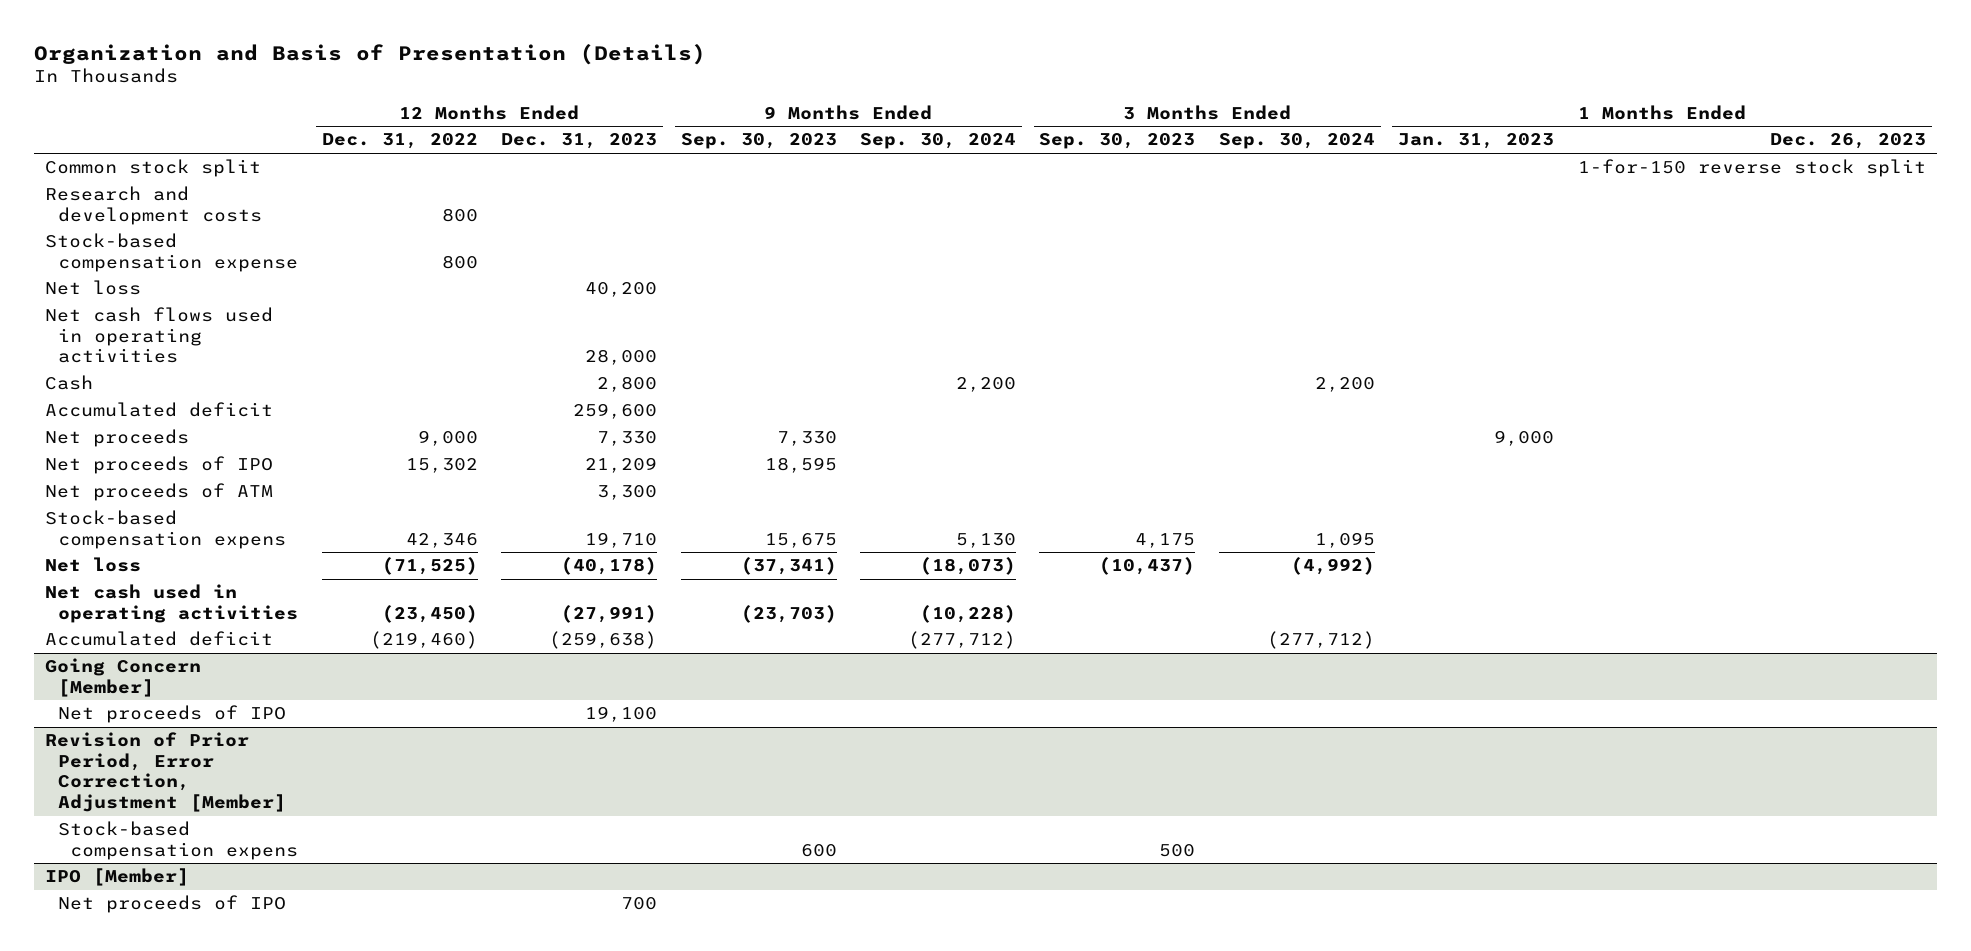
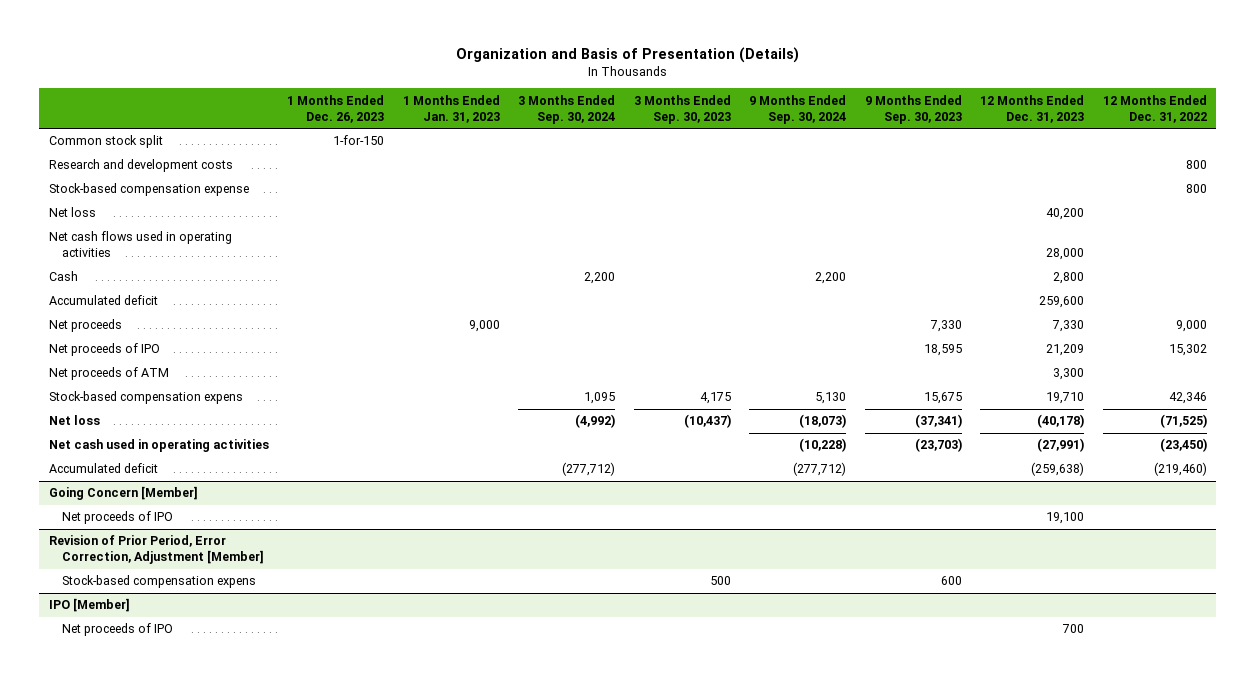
[1577,159,1926,178] 1-for-150 reverse stock split -> [333,135,385,146] 1-for-150

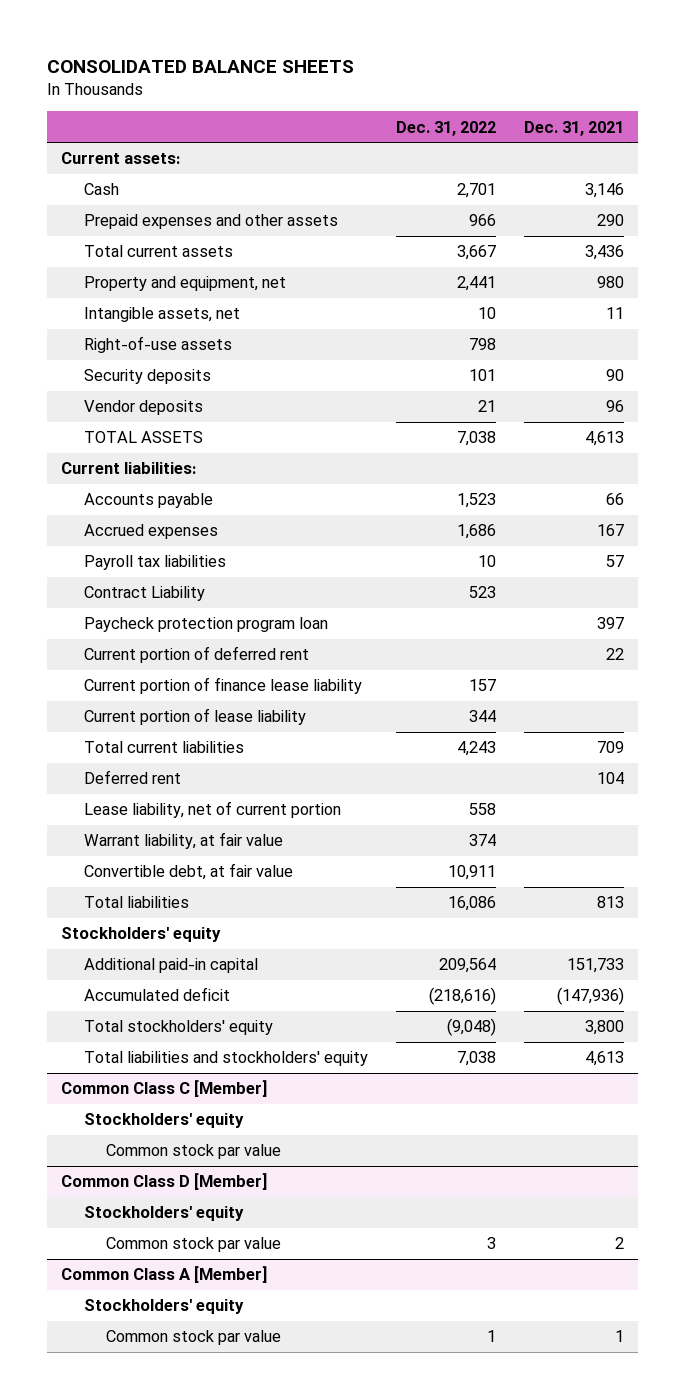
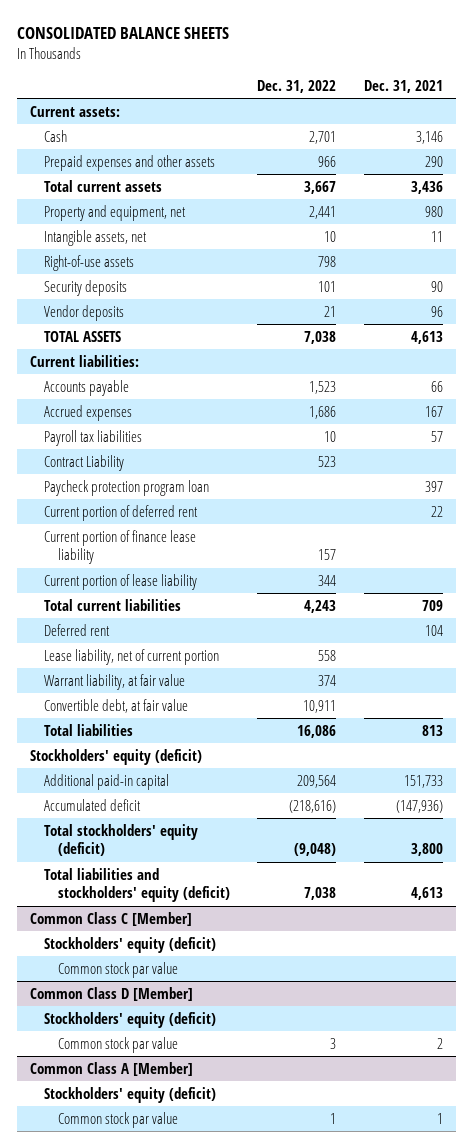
[60,927,221,943] Stockholders' equity -> [30,748,203,765] Stockholders' equity (deficit)
[83,1020,273,1036] Total stockholders' equity -> [44,823,199,857] Total stockholders' equity (deficit)
[83,1051,368,1067] Total liabilities and stockholders' equity -> [44,867,230,903] Total liabilities and stockholders' equity (deficit)
[83,1113,244,1129] Stockholders' equity -> [44,936,217,953] Stockholders' equity (deficit)
[83,1206,244,1222] Stockholders' equity -> [44,1011,217,1028] Stockholders' equity (deficit)
[83,1299,244,1315] Stockholders' equity -> [44,1086,217,1103] Stockholders' equity (deficit)

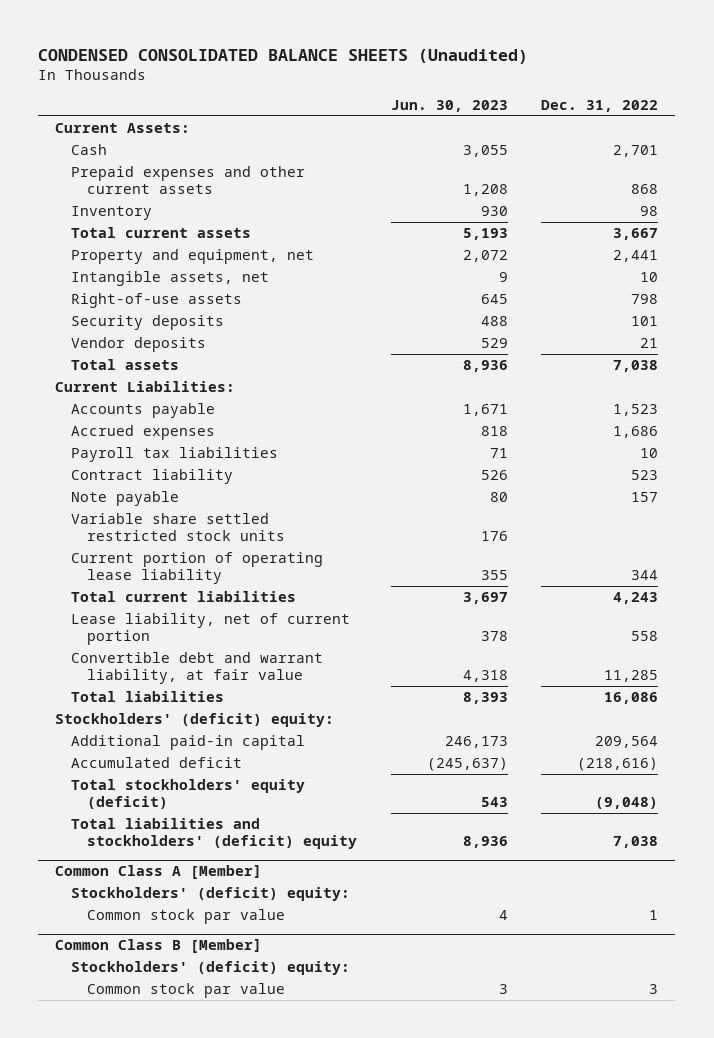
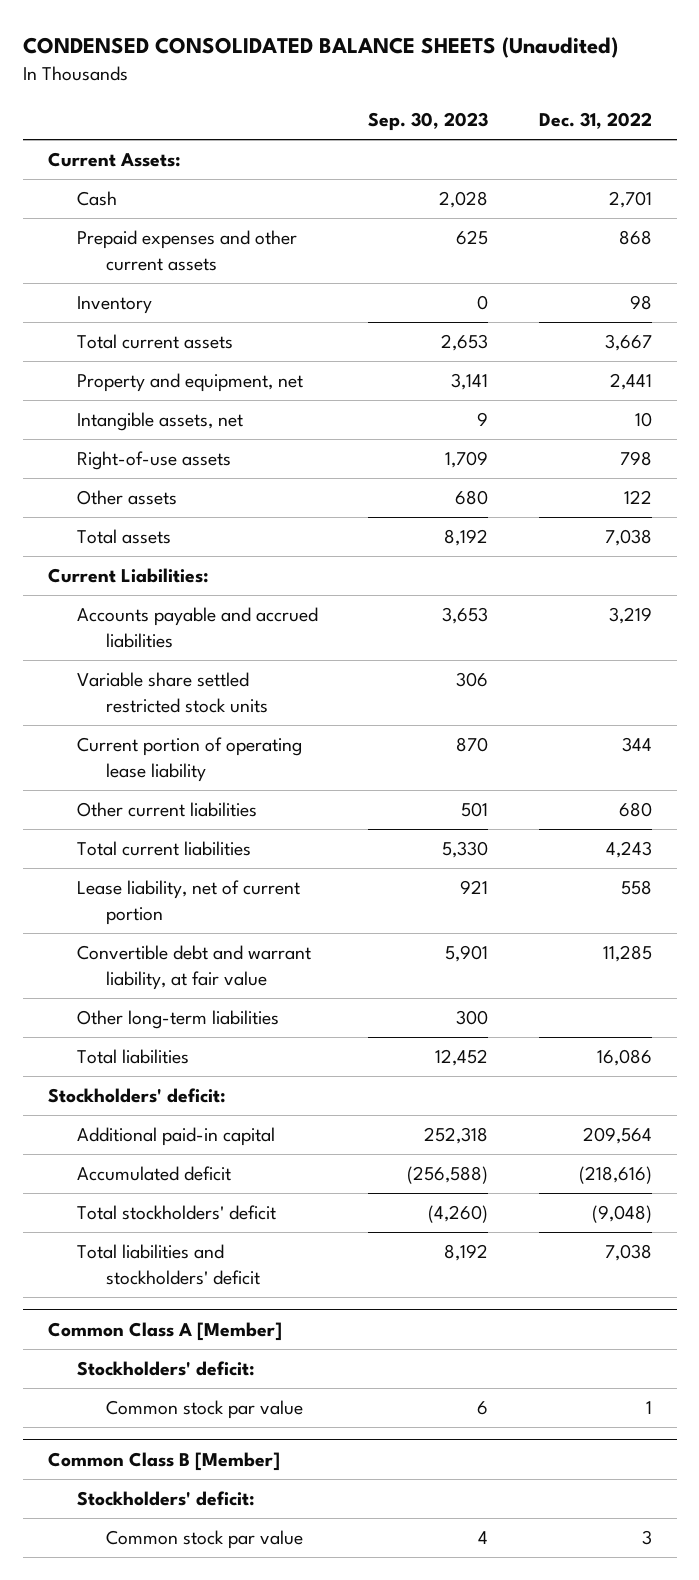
[390,99,508,112] Jun. 30, 2023 -> none
none -> [368,111,489,131] Sep. 30, 2023
[71,314,225,330] Security deposits -> none
[71,336,207,352] Vendor deposits -> none
none -> [76,490,177,506] Other assets
[71,402,216,418] Accounts payable -> none
[71,424,216,440] Accrued expenses -> none
[71,446,279,462] Payroll tax liabilities -> none
[71,468,234,484] Contract liability -> none
[71,490,180,506] Note payable -> none
none -> [76,607,318,648] Accounts payable and accrued liabilities
none -> [76,802,257,818] Other current liabilities
none -> [76,1010,279,1030] Other long-term liabilities
[55,712,335,727] Stockholders' (deficit) equity: -> [47,1088,226,1104] Stockholders' deficit:
[71,778,306,809] Total stockholders' equity (deficit) -> [76,1205,276,1221] Total stockholders' deficit
[71,817,357,849] Total liabilities and stockholders' (deficit) equity -> [76,1244,260,1285] Total liabilities and stockholders' deficit
[71,886,351,901] Stockholders' (deficit) equity: -> [76,1361,255,1377] Stockholders' deficit:
[71,960,351,975] Stockholders' (deficit) equity: -> [76,1491,255,1507] Stockholders' deficit:

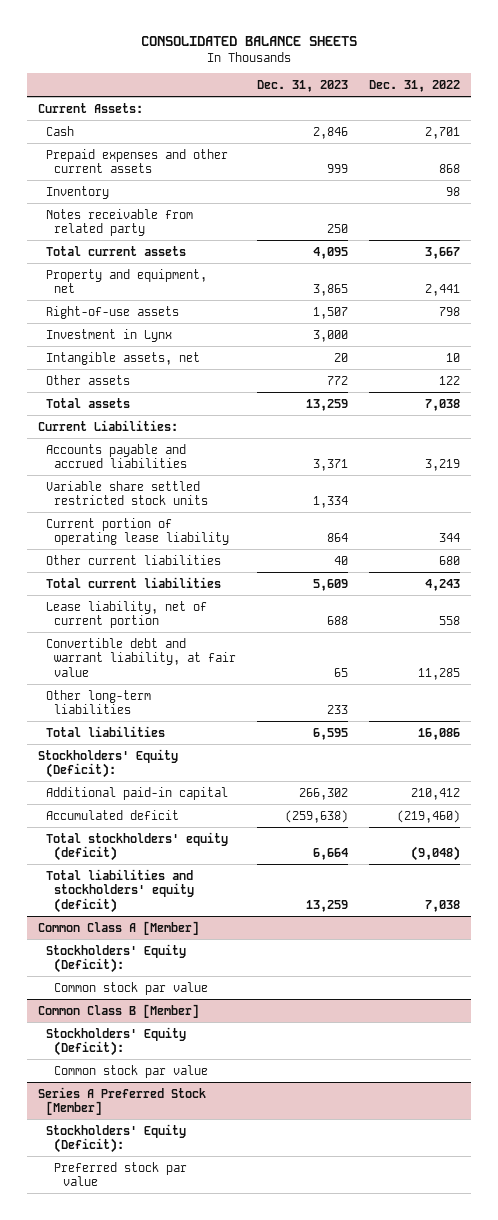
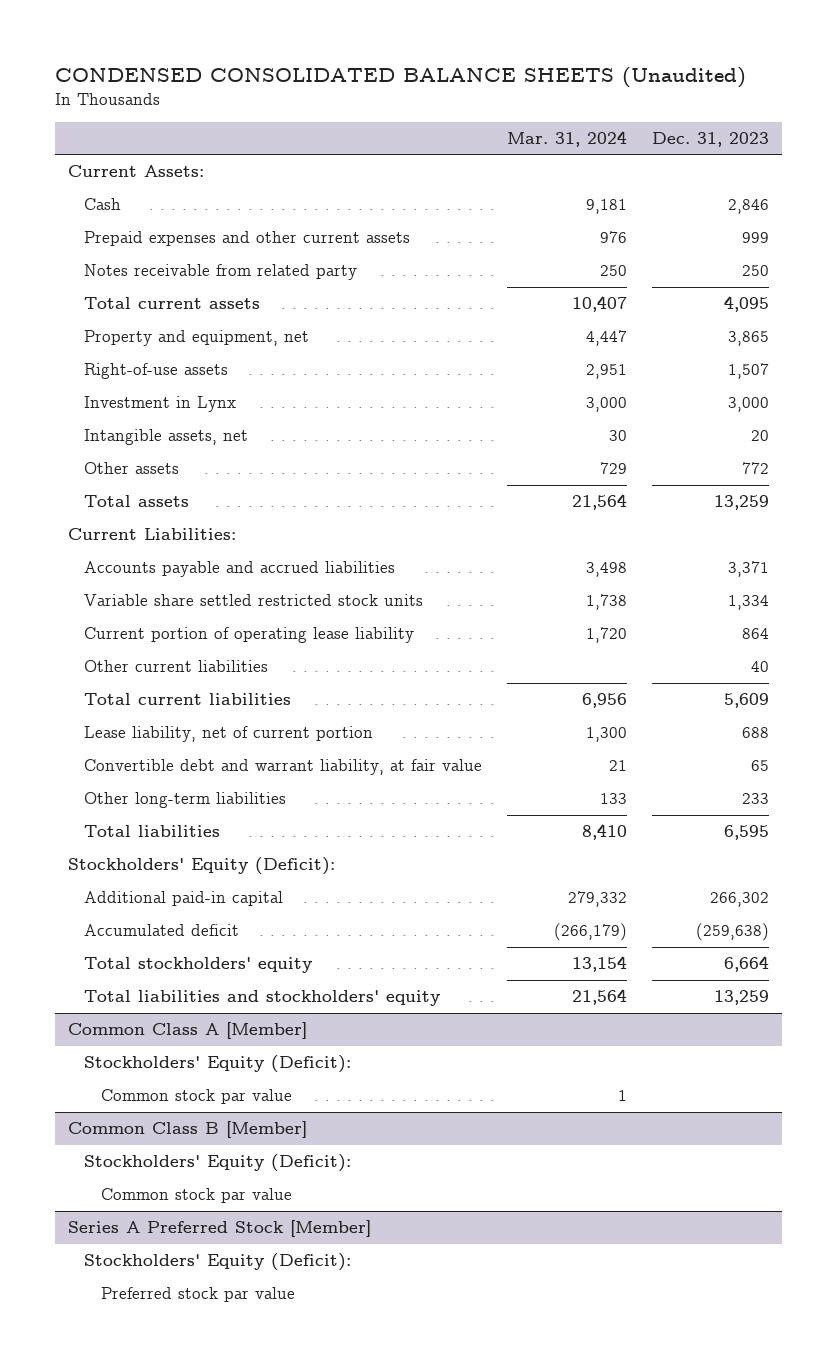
[141,35,358,46] CONSOLIDATED BALANCE SHEETS -> [55,66,747,88] CONDENSED CONSOLIDATED BALANCE SHEETS (Unaudited)
[369,79,461,92] Dec. 31, 2022 -> none
none -> [507,131,628,148] Mar. 31, 2024
[46,185,110,199] Inventory -> none
[46,831,229,862] Total stockholders' equity (deficit) -> [84,957,313,974] Total stockholders' equity
[46,868,195,913] Total liabilities and stockholders' equity (deficit) -> [84,990,441,1007] Total liabilities and stockholders' equity

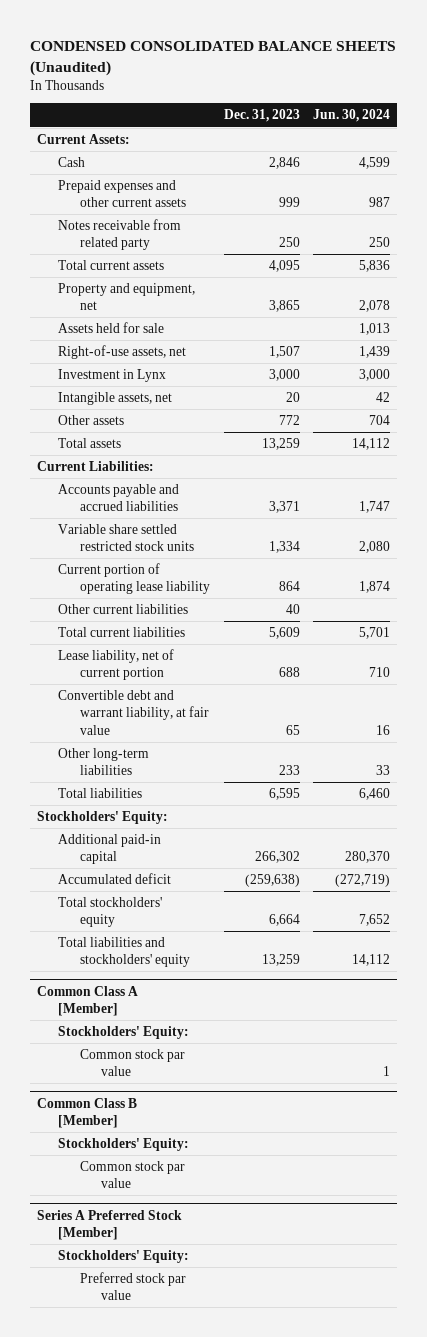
[507,131,628,148] Mar. 31, 2024 -> none
none -> [313,109,391,123] Jun. 30, 2024
none -> [58,321,165,333] Assets held for sale
[84,363,229,380] Right-of-use assets -> [58,344,187,359] Right-of-use assets, net
[67,857,335,876] Stockholders' Equity (Deficit): -> [36,810,168,824] Stockholders' Equity:
[84,1055,352,1074] Stockholders' Equity (Deficit): -> [58,1025,190,1039] Stockholders' Equity:
[84,1154,352,1173] Stockholders' Equity (Deficit): -> [58,1137,190,1151] Stockholders' Equity:
[84,1253,352,1272] Stockholders' Equity (Deficit): -> [58,1249,190,1263] Stockholders' Equity:

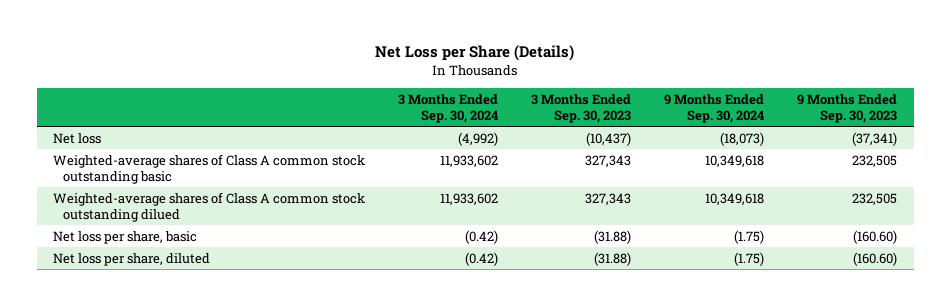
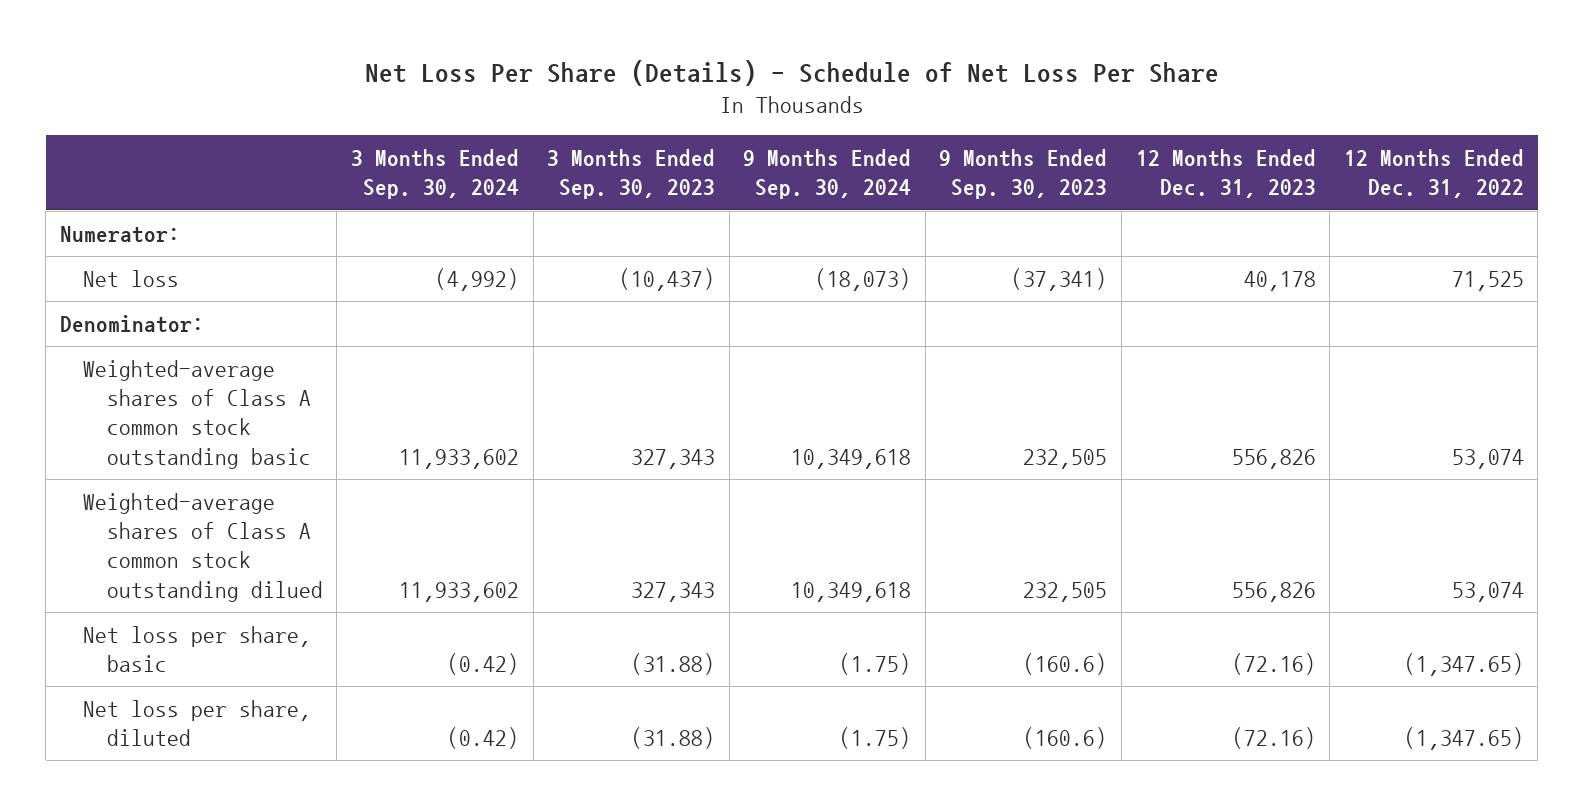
[375,45,575,62] Net Loss per Share (Details) -> [364,60,1219,87] Net Loss Per Share (Details) - Schedule of Net Loss Per Share
none -> [1135,149,1316,199] 12 Months Ended Dec. 31, 2023
none -> [1343,149,1524,199] 12 Months Ended Dec. 31, 2022
none -> [59,225,180,243] Numerator:
none -> [59,314,204,333] Denominator:
[853,229,898,244] (160.60) -> [1023,653,1108,676] (160.6)
[853,251,898,266] (160.60) -> [1023,727,1108,750] (160.6)

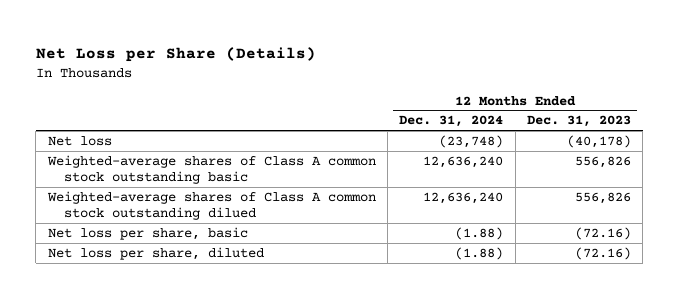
[364,60,1219,87] Net Loss Per Share (Details) - Schedule of Net Loss Per Share -> [35,46,316,62] Net Loss per Share (Details)
[350,149,519,200] 3 Months Ended Sep. 30, 2024 -> none
[547,149,716,200] 3 Months Ended Sep. 30, 2023 -> none
[743,149,912,200] 9 Months Ended Sep. 30, 2024 -> none
[939,149,1108,200] 9 Months Ended Sep. 30, 2023 -> none
[1343,149,1524,199] 12 Months Ended Dec. 31, 2022 -> none
none -> [399,115,504,128] Dec. 31, 2024
[59,225,180,243] Numerator: -> none
[59,314,204,333] Denominator: -> none
[1243,270,1316,291] 40,178 -> [566,134,631,148] (40,178)

